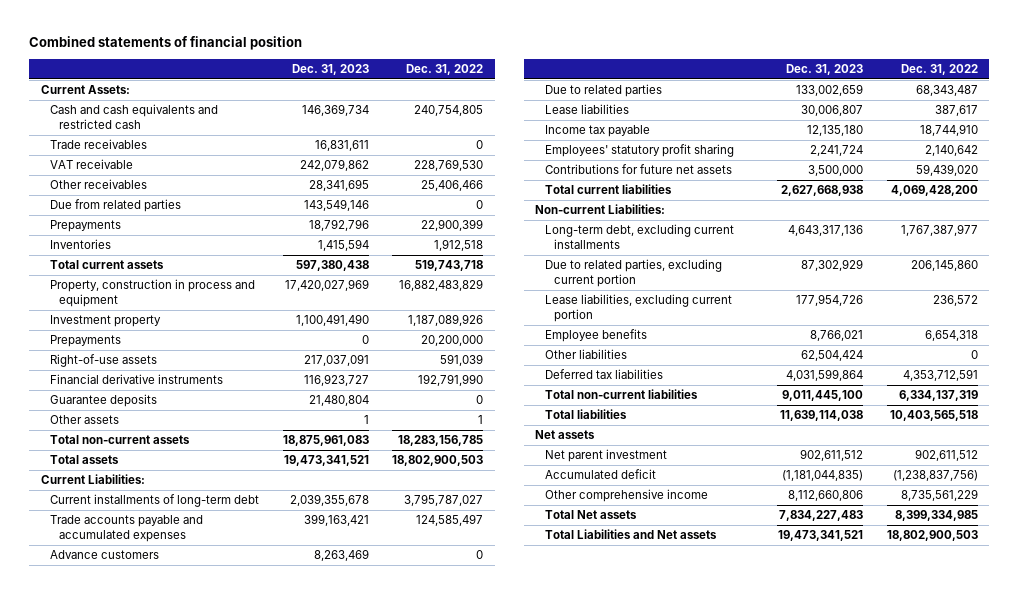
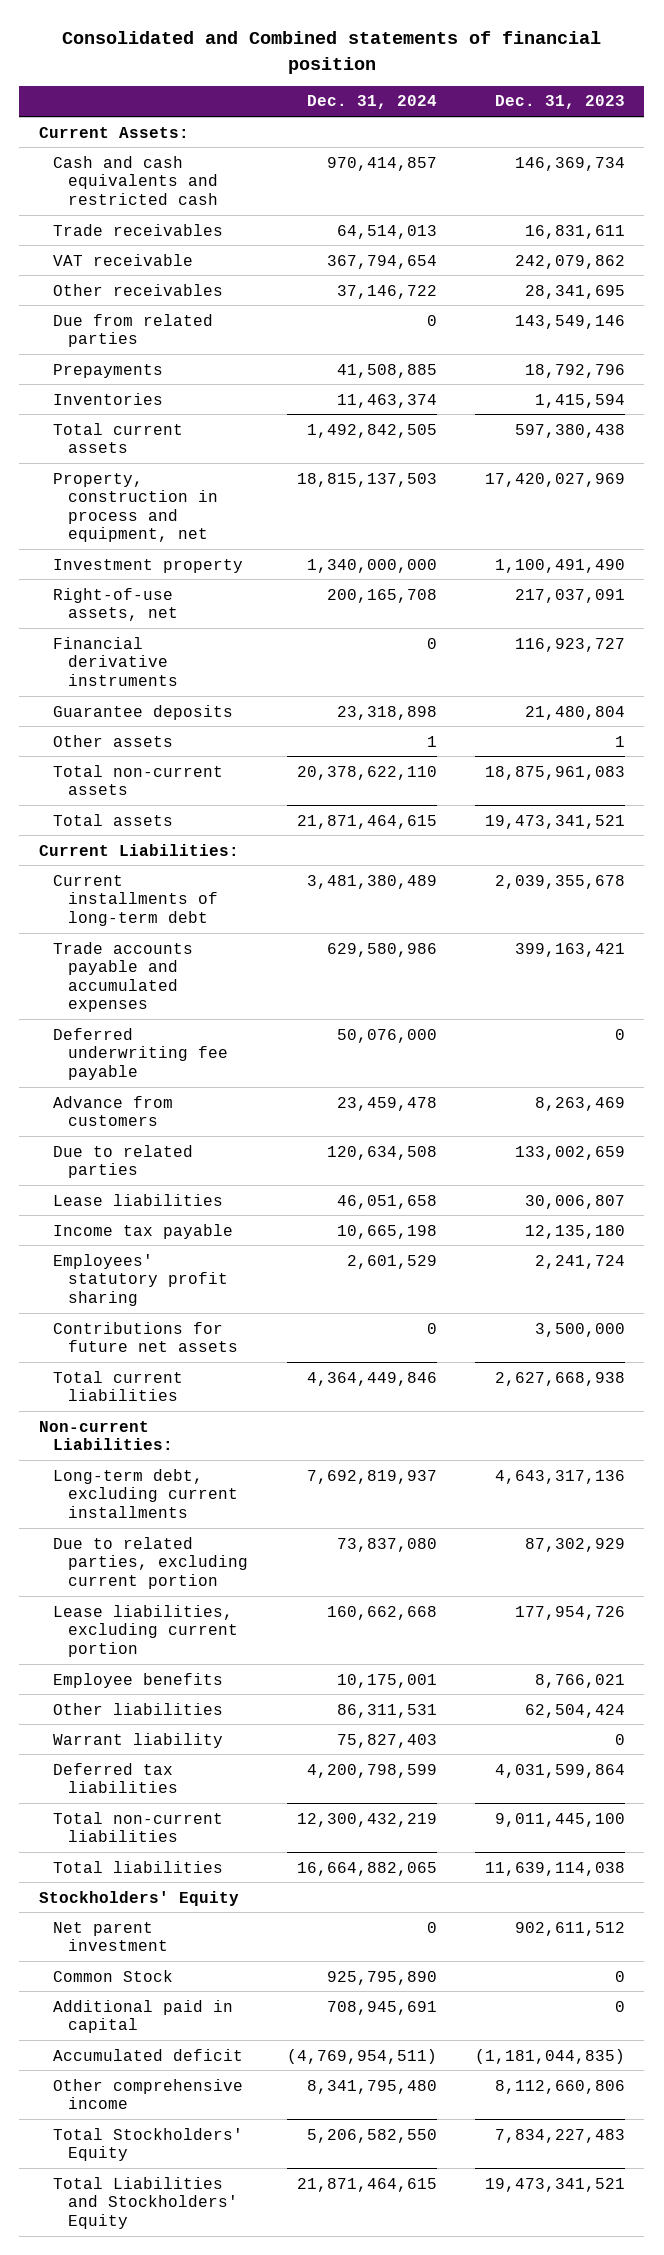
[29,36,303,51] Combined statements of financial position -> [61,31,601,74] Consolidated and Combined statements of financial position
[406,63,484,75] Dec. 31, 2022 -> none
none -> [306,95,437,110] Dec. 31, 2024
[50,279,256,307] Property, construction in process and equipment -> [53,472,219,543] Property, construction in process and equipment, net
[50,335,122,348] Prepayments -> none
[50,354,158,368] Right-of-use assets -> [53,587,179,622] Right-of-use assets, net
none -> [53,1027,229,1080] Deferred underwriting fee payable
[50,550,160,560] Advance customers -> [53,1095,174,1127] Advance from customers
none -> [53,1732,224,1748] Warrant liability
[535,430,596,440] Net assets -> [38,1890,239,1906] Stockholders' Equity
none -> [53,1969,174,1982] Common Stock
none -> [53,1999,234,2034] Additional paid in capital
[544,510,637,520] Total Net assets -> [53,2127,244,2162] Total Stockholders' Equity
[544,529,717,540] Total Liabilities and Net assets -> [53,2176,239,2229] Total Liabilities and Stockholders' Equity

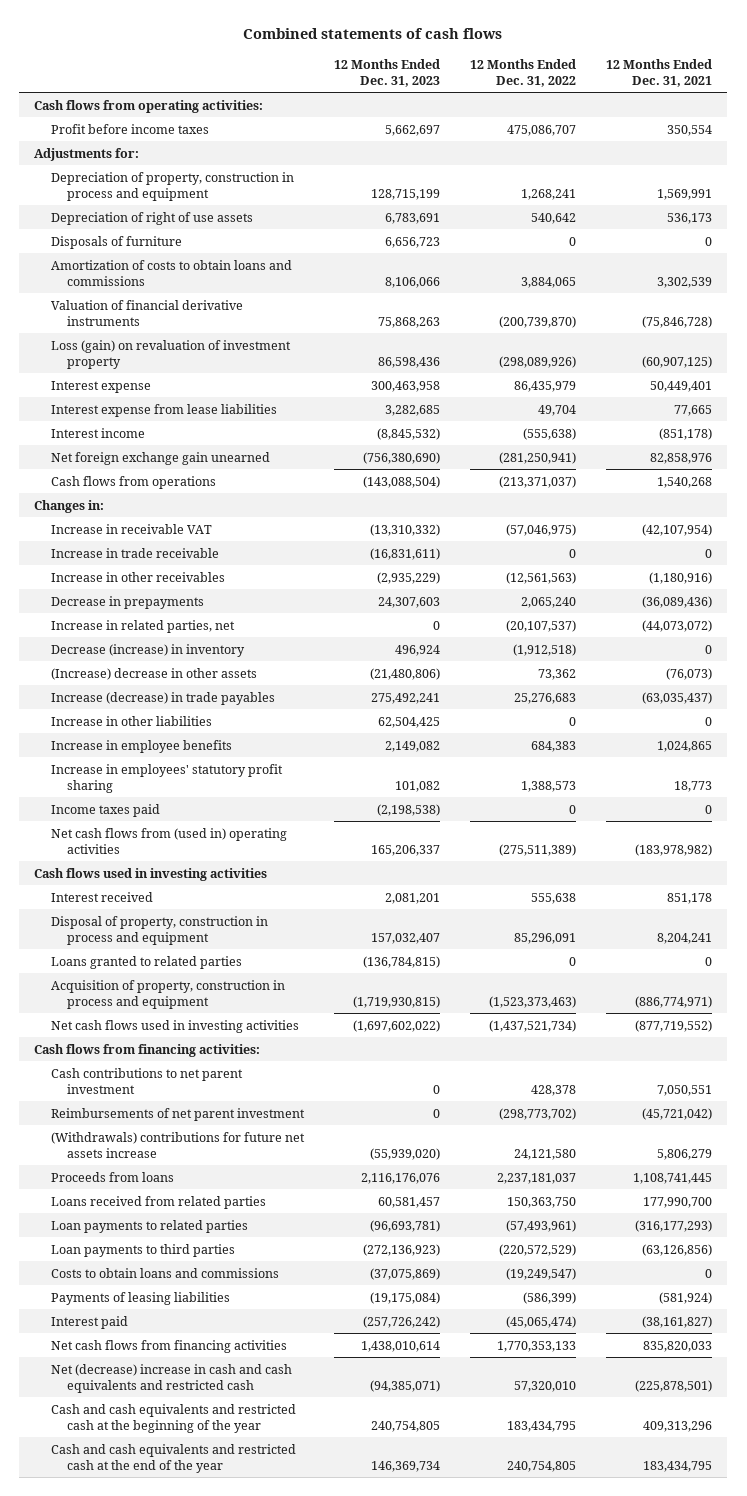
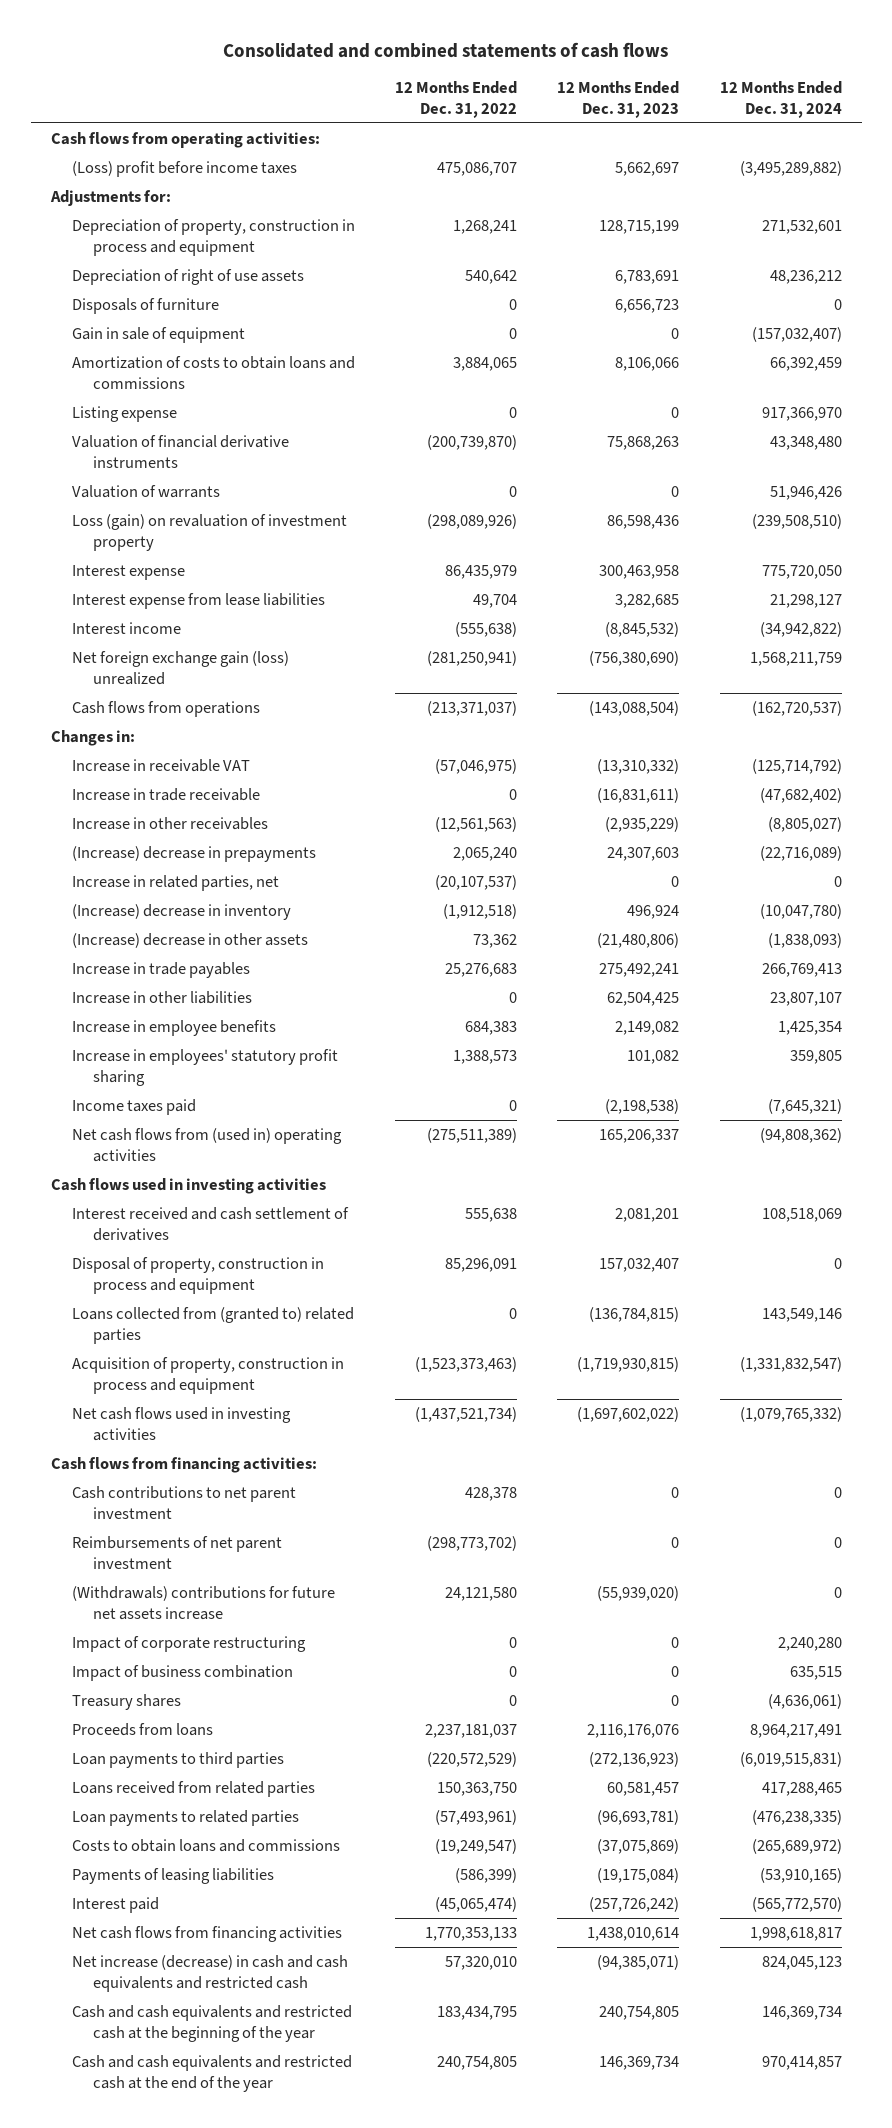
[243,28,503,40] Combined statements of cash flows -> [223,41,669,58] Consolidated and combined statements of cash flows
[606,58,713,87] 12 Months Ended Dec. 31, 2021 -> none
none -> [719,81,842,118] 12 Months Ended Dec. 31, 2024
[50,123,209,134] Profit before income taxes -> [71,160,297,177] (Loss) profit before income taxes
none -> [71,326,245,343] Gain in sale of equipment
none -> [71,405,177,422] Listing expense
none -> [71,484,220,498] Valuation of warrants
[50,451,270,465] Net foreign exchange gain unearned -> [71,650,289,685] Net foreign exchange gain (loss) unrealized
[50,595,204,609] Decrease in prepayments -> [71,845,316,862] (Increase) decrease in prepayments
[50,643,245,657] Decrease (increase) in inventory -> [71,903,291,920] (Increase) decrease in inventory
[50,691,275,705] Increase (decrease) in trade payables -> [71,961,250,978] Increase in trade payables
[50,891,153,902] Interest received -> [71,1206,349,1241] Interest received and cash settlement of derivatives
[50,955,242,969] Loans granted to related parties -> [71,1306,354,1344] Loans collected from (granted to) related parties
none -> [71,1635,306,1652] Impact of corporate restructuring
none -> [71,1664,293,1681] Impact of business combination
none -> [71,1693,181,1710] Treasury shares
[50,1243,235,1257] Loan payments to third parties -> [71,1751,284,1768] Loan payments to third parties
[50,1363,292,1393] Net (decrease) increase in cash and cash equivalents and restricted cash -> [71,1954,348,1992] Net increase (decrease) in cash and cash equivalents and restricted cash

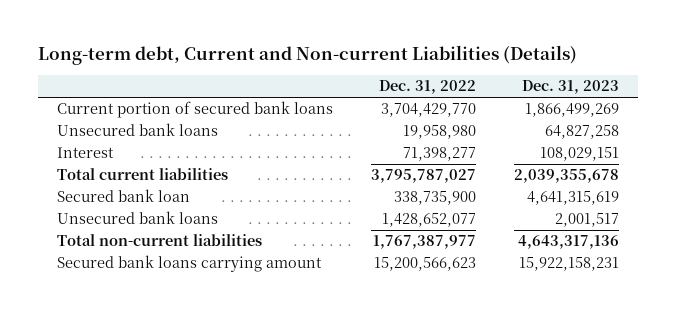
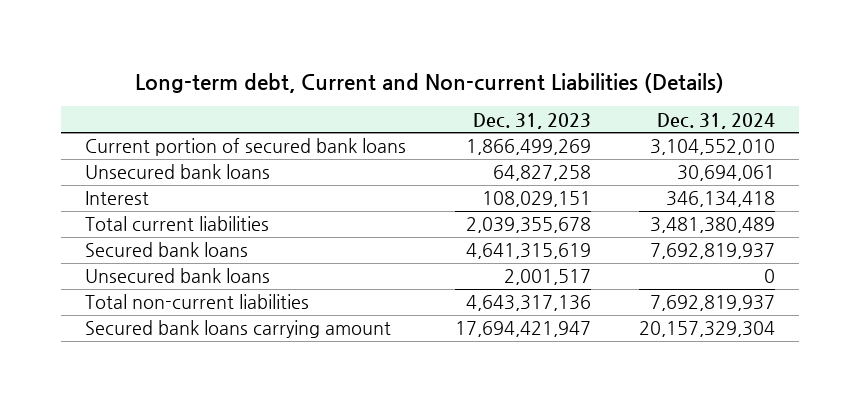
[378,80,476,95] Dec. 31, 2022 -> none
none -> [657,112,776,129] Dec. 31, 2024
[56,189,190,203] Secured bank loan -> [85,242,249,258] Secured bank loans
[519,257,620,272] 15,922,158,231 -> [454,321,591,338] 17,694,421,947

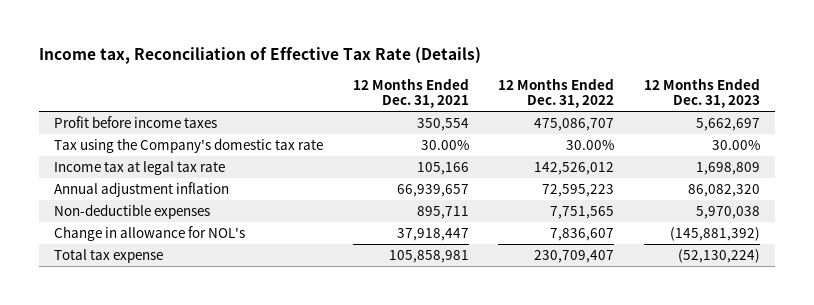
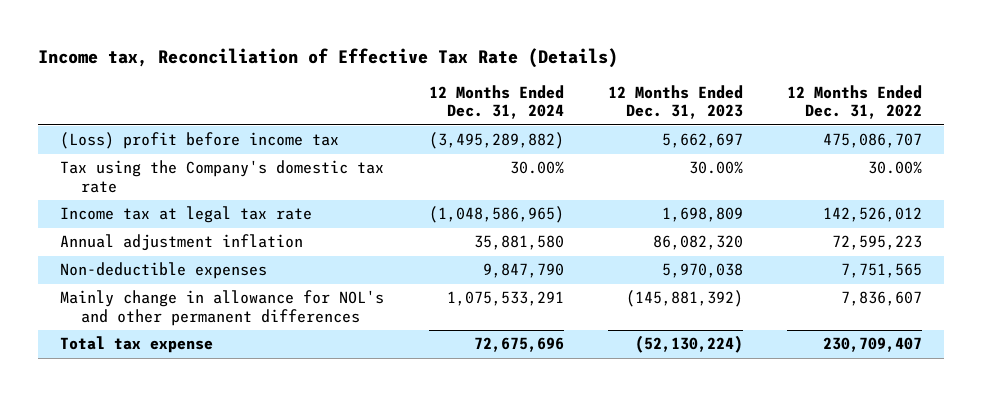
[352,77,469,109] 12 Months Ended Dec. 31, 2021 -> none
none -> [428,85,564,120] 12 Months Ended Dec. 31, 2024
[53,115,217,128] Profit before income taxes -> [60,132,340,150] (Loss) profit before income tax
[53,225,245,241] Change in allowance for NOL's -> [60,290,385,326] Mainly change in allowance for NOL's and other permanent differences

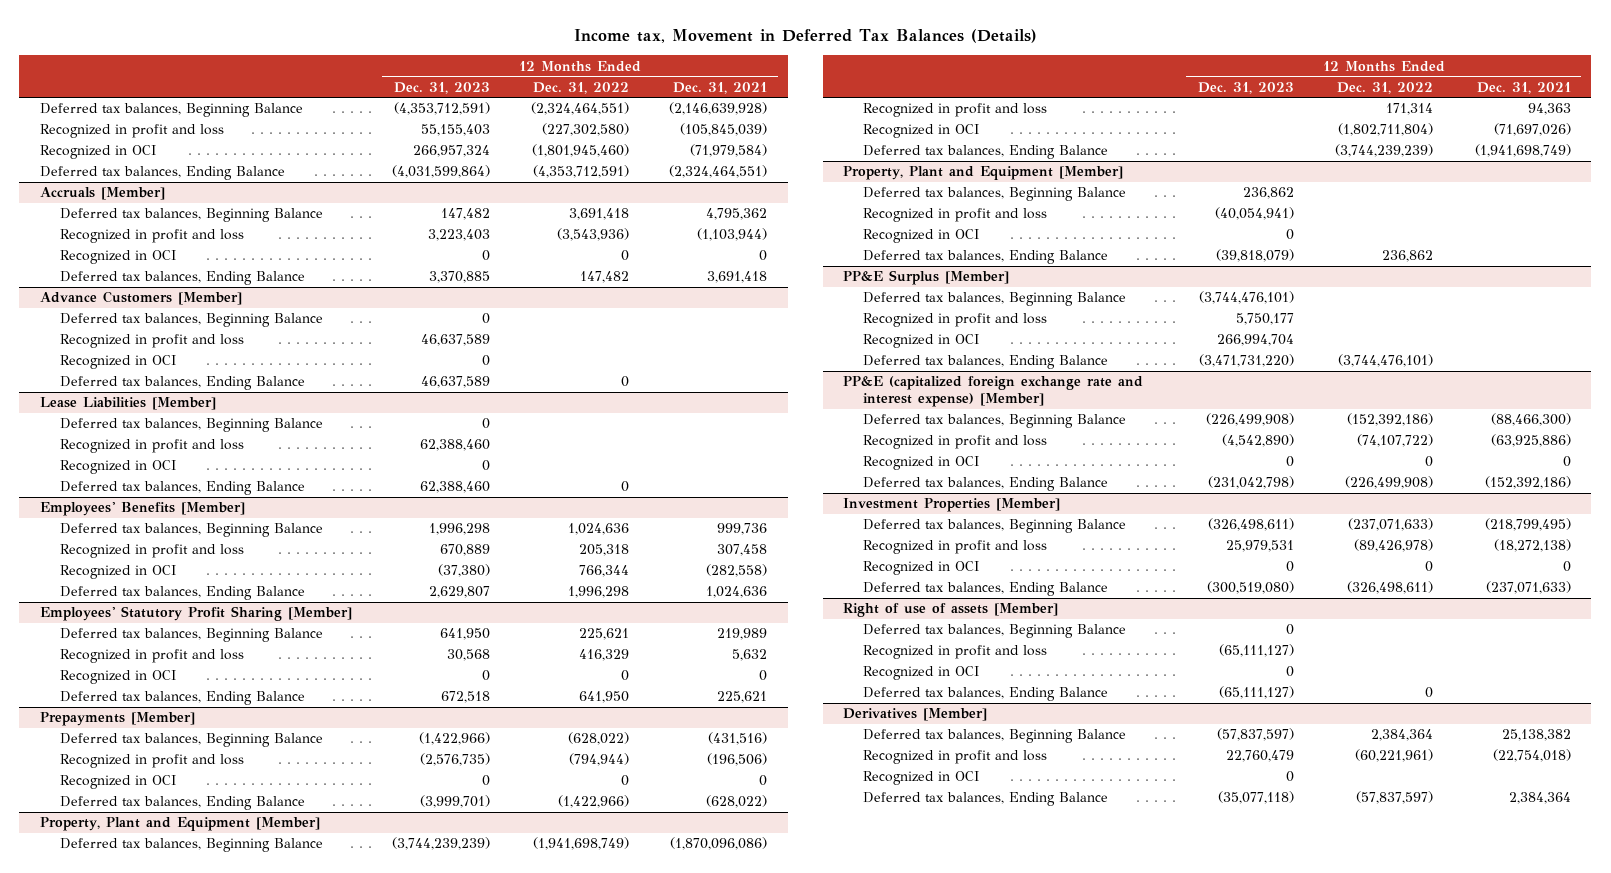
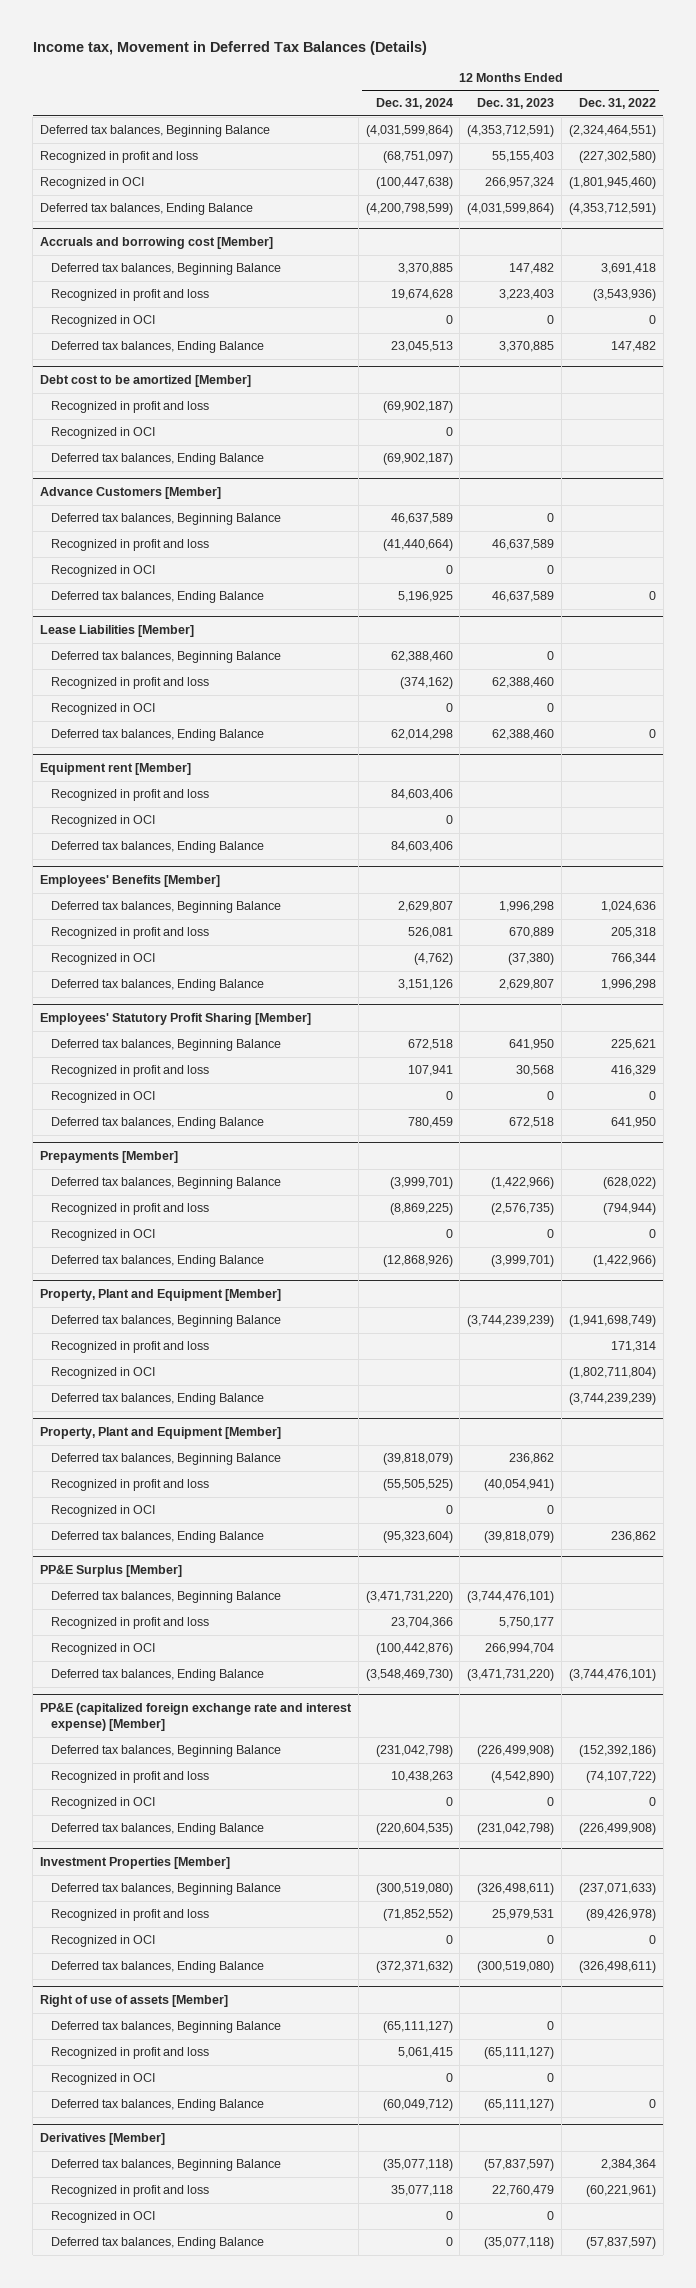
[673,81,768,94] Dec. 31, 2021 -> none
none -> [375,98,453,110] Dec. 31, 2024
[39,187,165,201] Accruals [Member] -> [39,237,273,250] Accruals and borrowing cost [Member]
none -> [39,375,251,388] Debt cost to be amortized [Member]
none -> [50,401,209,414] Recognized in profit and loss
none -> [50,427,155,440] Recognized in OCI
none -> [50,453,264,466] Deferred tax balances, Ending Balance
none -> [39,763,191,776] Equipment rent [Member]
none -> [50,789,209,802] Recognized in profit and loss
none -> [50,815,155,828] Recognized in OCI
none -> [50,841,264,854] Deferred tax balances, Ending Balance

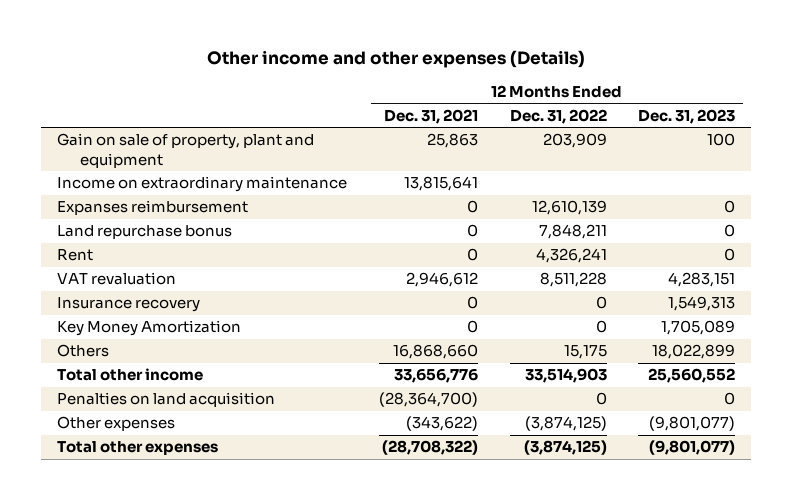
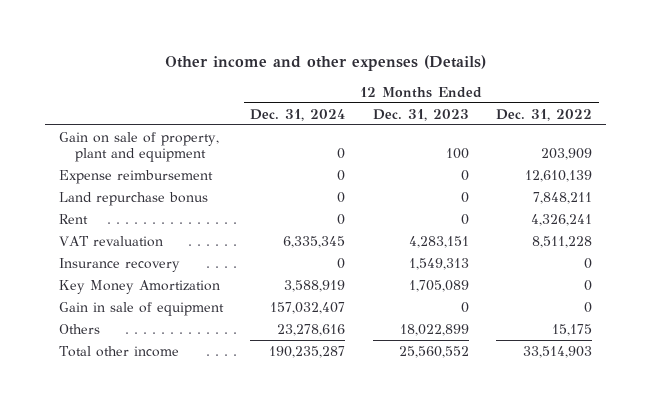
[383,108,478,124] Dec. 31, 2021 -> none
none -> [250,108,346,121] Dec. 31, 2024
[57,176,348,193] Income on extraordinary maintenance -> none
[57,200,249,216] Expanses reimbursement -> [59,169,214,184] Expense reimbursement
none -> [59,301,225,316] Gain in sale of equipment
[57,392,276,408] Penalties on land acquisition -> none
[57,416,176,432] Other expenses -> none
[57,441,219,456] Total other expenses -> none

